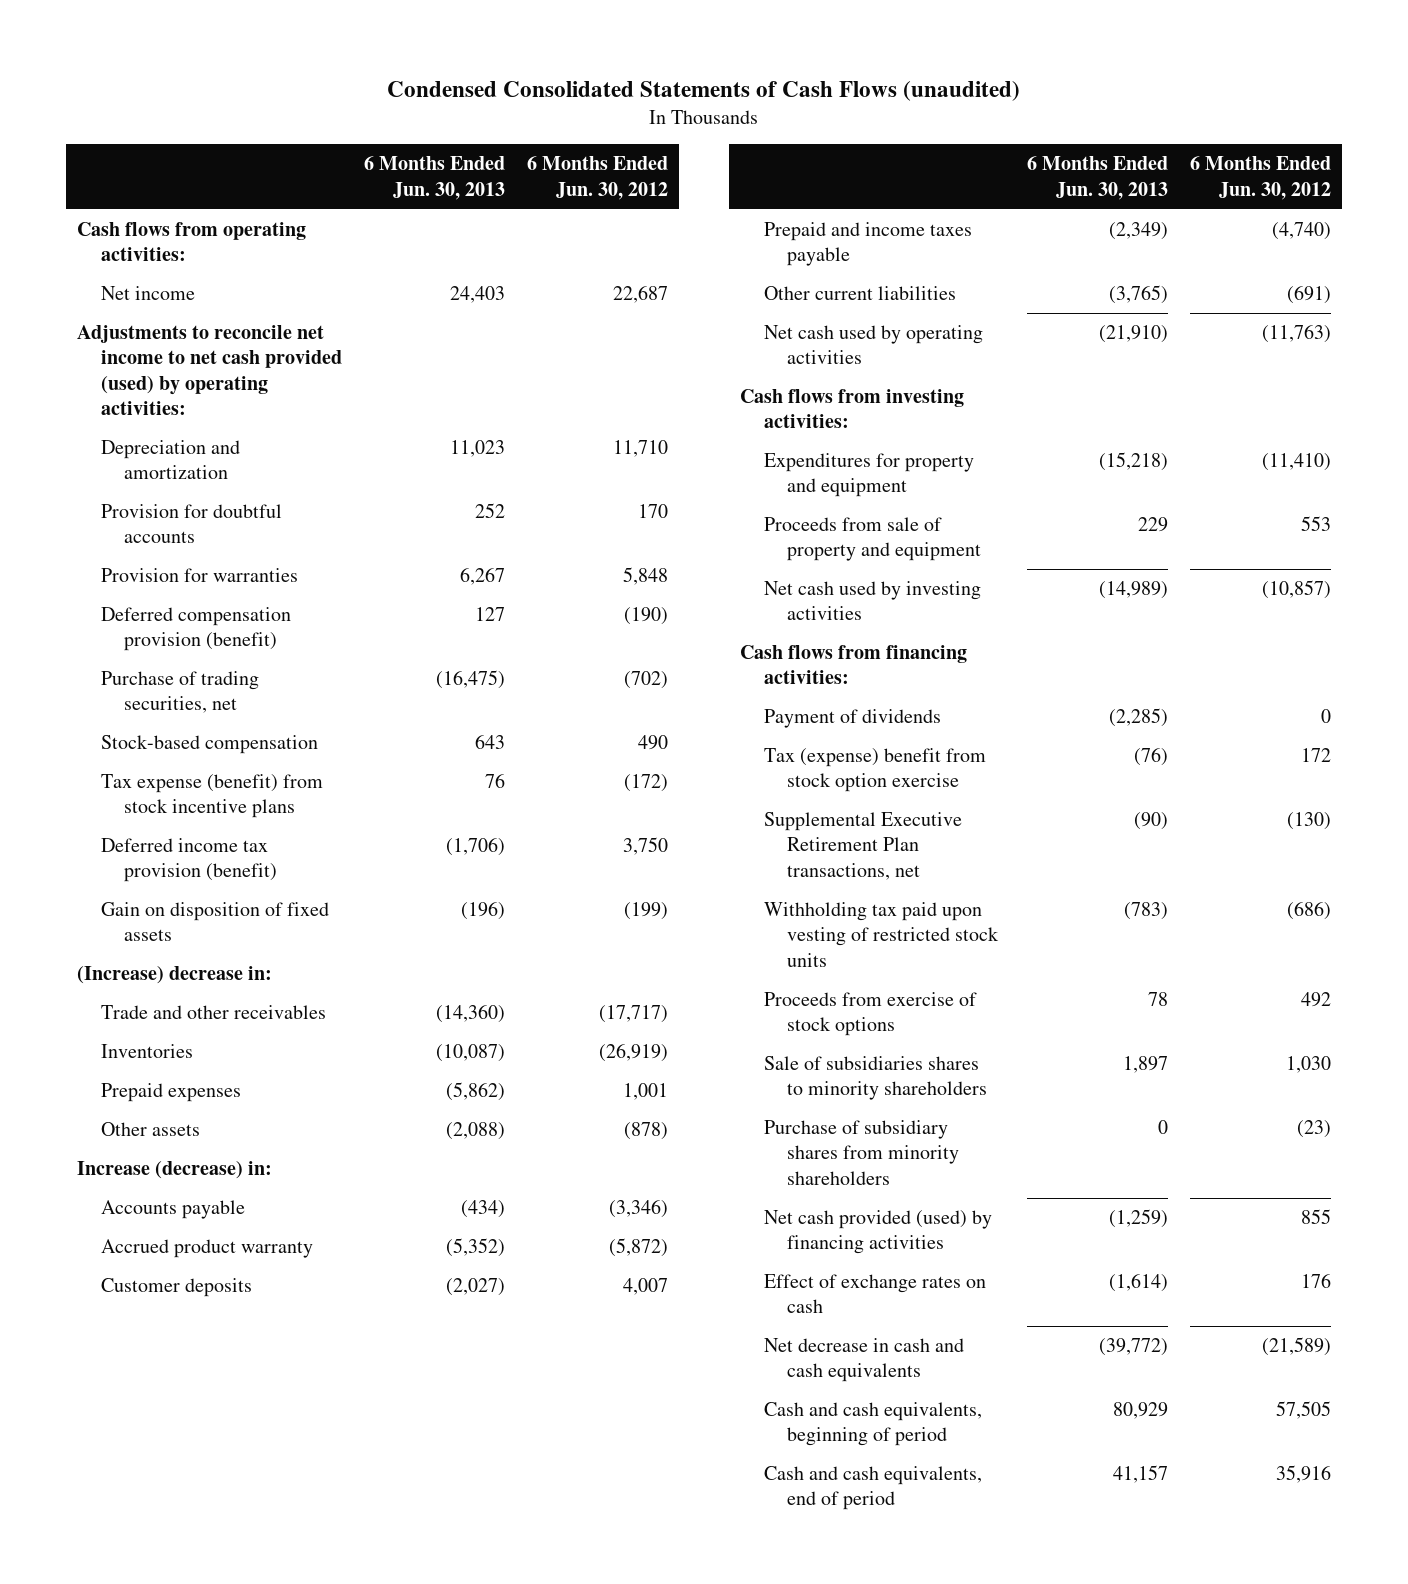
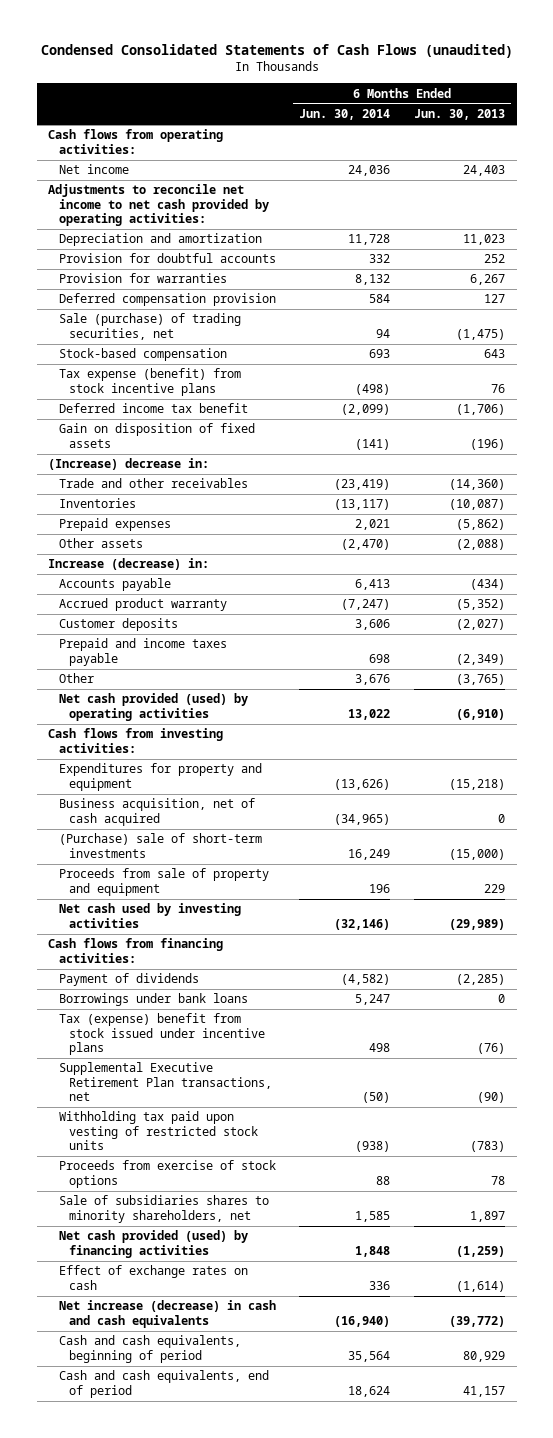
[526,156,668,200] 6 Months Ended Jun. 30, 2012 -> none
none -> [299,109,391,121] Jun. 30, 2014
[76,325,342,416] Adjustments to reconcile net income to net cash provided (used) by operating activities: -> [48,184,269,226] Adjustments to reconcile net income to net cash provided by operating activities:
[100,607,291,652] Deferred compensation provision (benefit) -> [58,293,276,307] Deferred compensation provision
[100,671,259,714] Purchase of trading securities, net -> [58,313,241,340] Sale (purchase) of trading securities, net
[435,670,505,690] (16,475) -> [455,328,505,340] (1,475)
[100,838,278,883] Deferred income tax provision (benefit) -> [58,403,248,414] Deferred income tax benefit
[763,286,956,301] Other current liabilities -> [58,673,94,684] Other
[763,325,983,365] Net cash used by operating activities -> [58,693,248,721] Net cash provided (used) by operating activities
[1098,325,1168,344] (21,910) -> [455,708,505,720] (6,910)
none -> [58,798,255,826] Business acquisition, net of cash acquired
none -> [58,833,262,858] (Purchase) sale of short-term investments
[1098,581,1168,600] (14,989) -> [448,918,505,930] (29,989)
none -> [58,993,248,1007] Borrowings under bank loans
[763,748,986,793] Tax (expense) benefit from stock option exercise -> [58,1013,265,1055] Tax (expense) benefit from stock issued under incentive plans
[763,1120,960,1185] Purchase of subsidiary shares from minority shareholders -> none
[763,1056,988,1101] Sale of subsidiaries shares to minority shareholders -> [58,1195,269,1223] Sale of subsidiaries shares to minority shareholders, net
[763,1338,964,1383] Net decrease in cash and cash equivalents -> [58,1300,276,1328] Net increase (decrease) in cash and cash equivalents

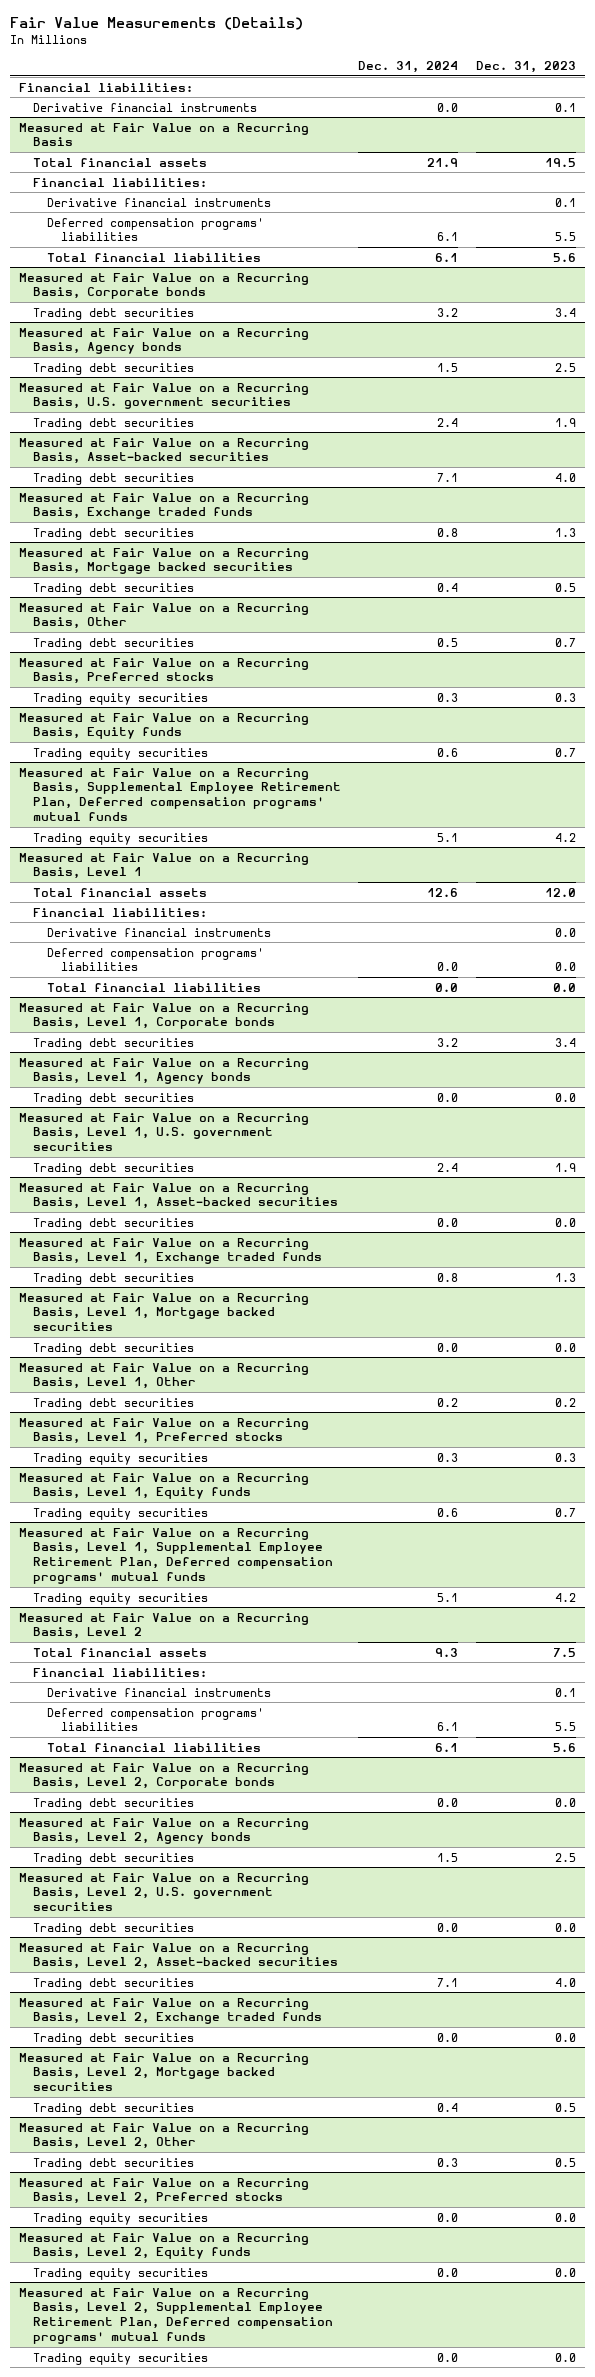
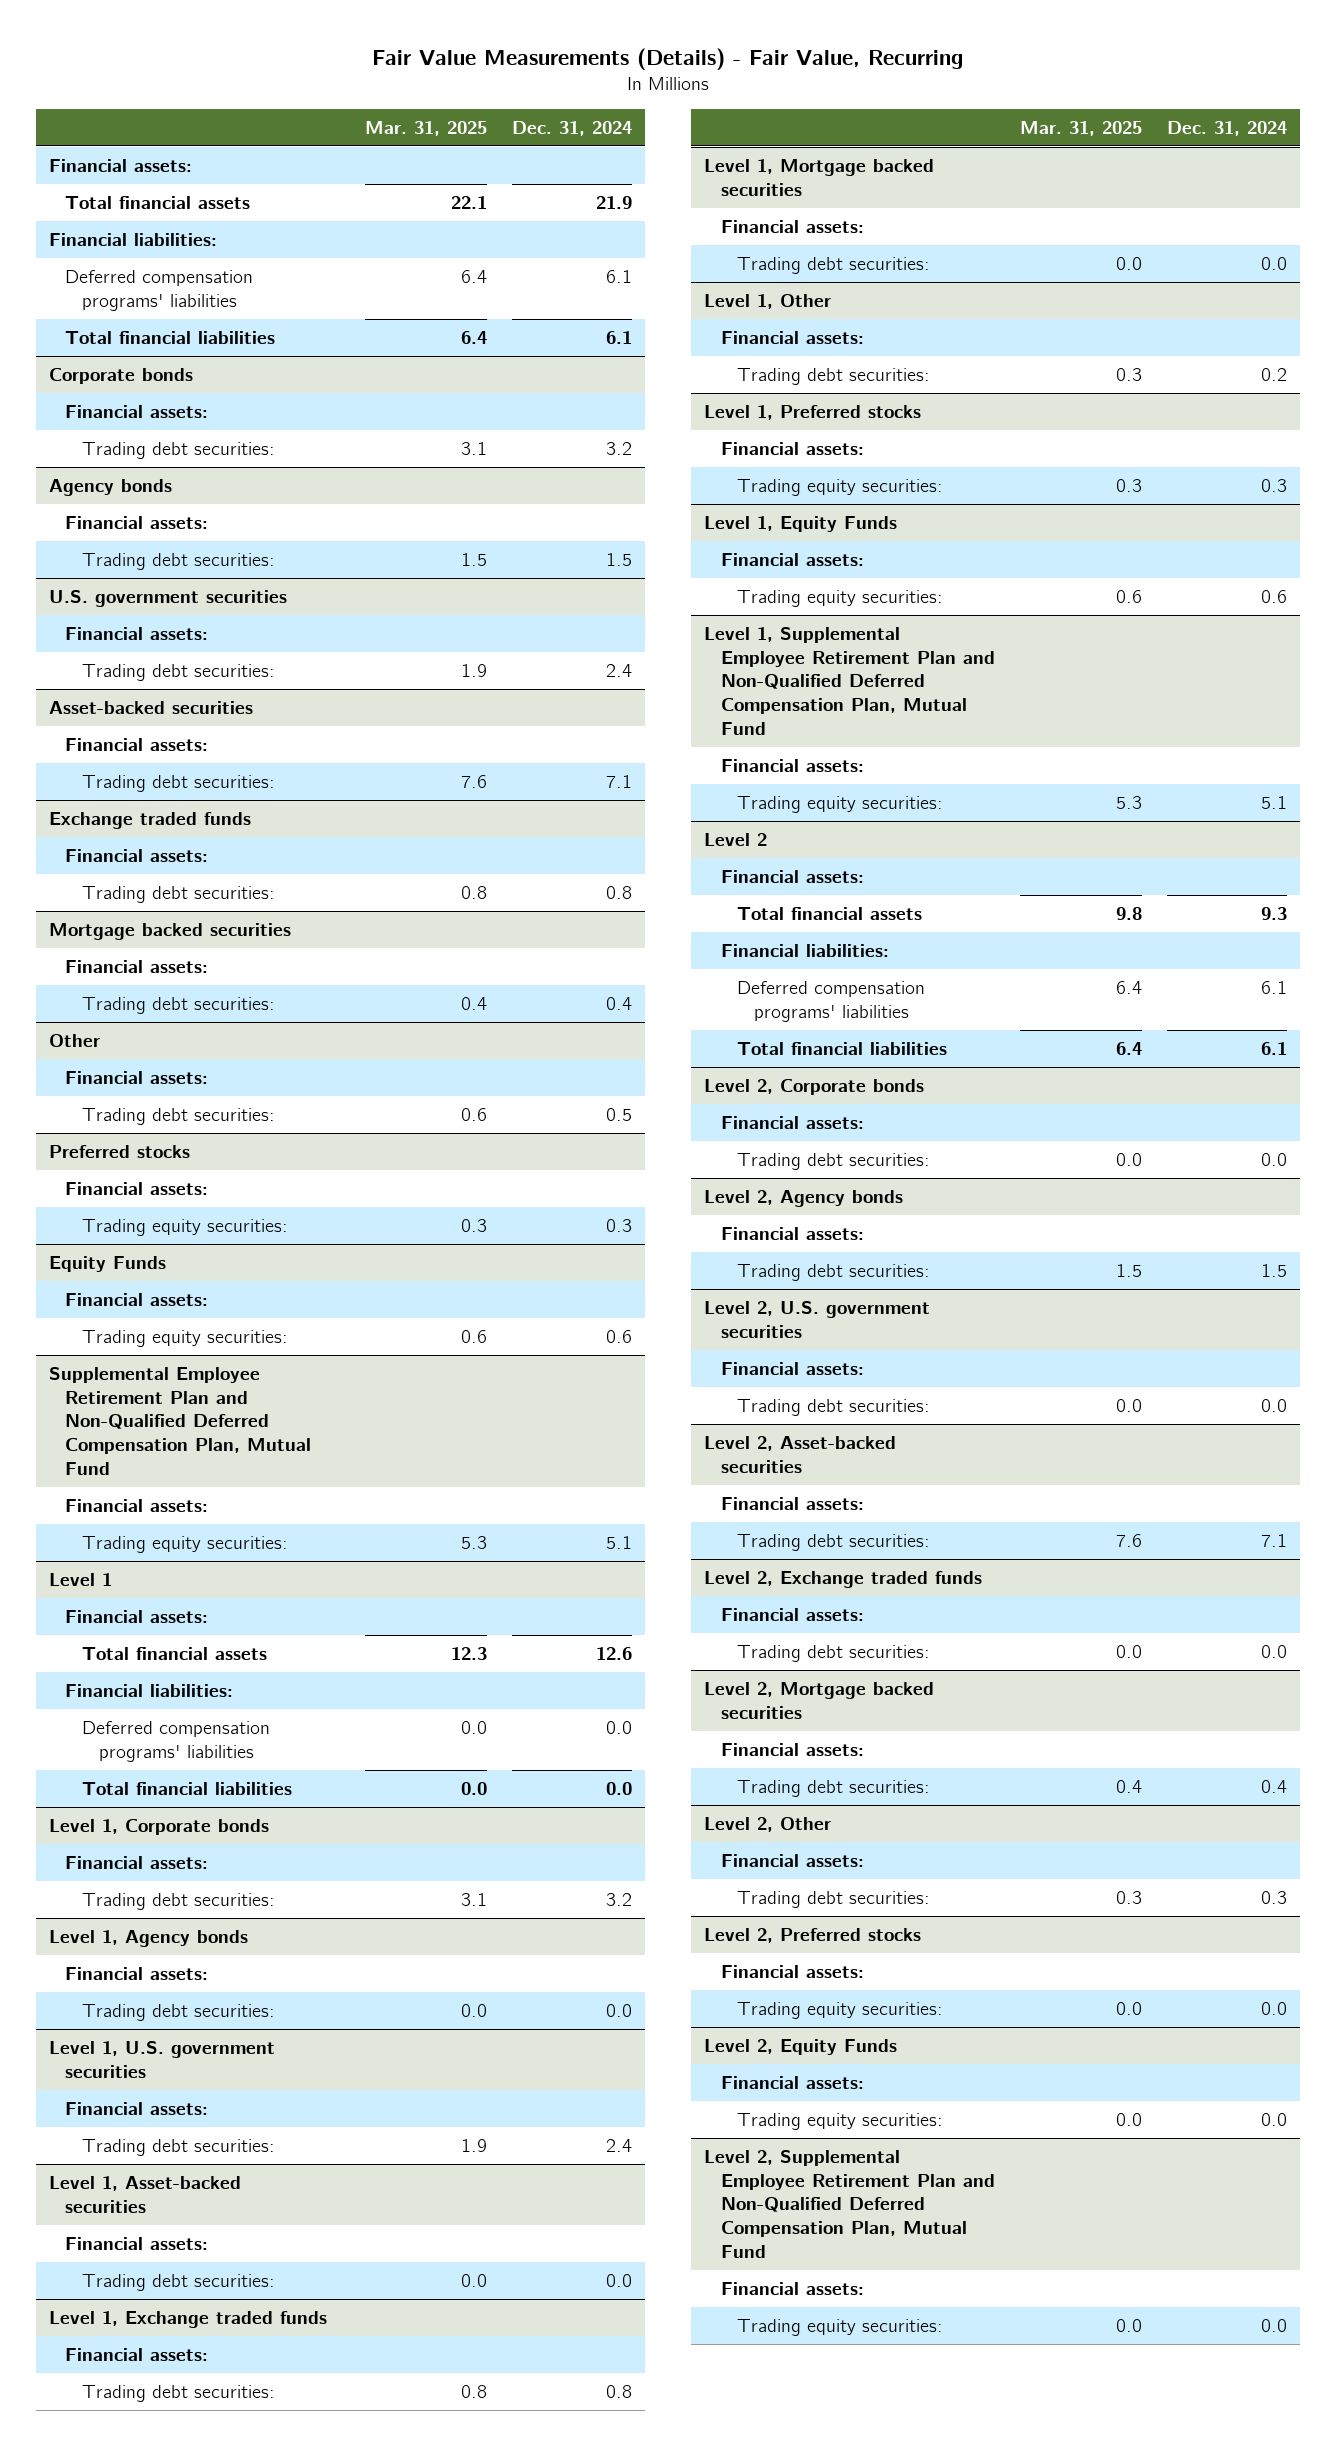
[9,16,303,30] Fair Value Measurements (Details) -> [371,47,963,70] Fair Value Measurements (Details) - Fair Value, Recurring
[475,60,576,73] Dec. 31, 2023 -> none
none -> [364,120,487,136] Mar. 31, 2025
[18,82,193,92] Financial liabilities: -> none
[32,102,257,112] Derivative financial instruments -> none
[18,122,309,147] Measured at Fair Value on a Recurring Basis -> none
none -> [48,158,192,172] Financial assets:
[47,197,272,207] Derivative financial instruments -> none
[18,272,309,300] Measured at Fair Value on a Recurring Basis, Corporate bonds -> none
[18,327,309,355] Measured at Fair Value on a Recurring Basis, Agency bonds -> none
[18,382,309,410] Measured at Fair Value on a Recurring Basis, U.S. government securities -> none
[18,437,309,465] Measured at Fair Value on a Recurring Basis, Asset-backed securities -> none
[18,492,309,520] Measured at Fair Value on a Recurring Basis, Exchange traded funds -> none
[18,547,309,575] Measured at Fair Value on a Recurring Basis, Mortgage backed securities -> none
[18,602,309,630] Measured at Fair Value on a Recurring Basis, Other -> none
[18,657,309,685] Measured at Fair Value on a Recurring Basis, Preferred stocks -> none
[18,712,309,740] Measured at Fair Value on a Recurring Basis, Equity funds -> none
[18,767,341,821] Measured at Fair Value on a Recurring Basis, Supplemental Employee Retirement Plan, Deferred compensation programs' mutual funds -> none
[18,852,309,880] Measured at Fair Value on a Recurring Basis, Level 1 -> none
none -> [48,367,193,384] Corporate bonds
none -> [65,404,209,418] Financial assets:
[32,307,194,320] Trading debt securities -> [82,441,276,459] Trading debt securities:
none -> [48,478,172,496] Agency bonds
none -> [65,515,209,529] Financial assets:
[32,362,194,375] Trading debt securities -> [82,552,276,570] Trading debt securities:
none -> [48,589,287,607] U.S. government securities
none -> [65,626,209,640] Financial assets:
[32,417,194,430] Trading debt securities -> [82,663,276,681] Trading debt securities:
none -> [48,700,253,714] Asset-backed securities
none -> [65,737,209,751] Financial assets:
[32,472,194,485] Trading debt securities -> [82,774,276,792] Trading debt securities:
none -> [48,811,251,829] Exchange traded funds
none -> [65,848,209,862] Financial assets:
[32,527,194,540] Trading debt securities -> [82,885,276,903] Trading debt securities:
none -> [48,922,291,940] Mortgage backed securities
none -> [65,959,209,973] Financial assets:
[32,582,194,595] Trading debt securities -> [82,996,276,1014] Trading debt securities:
none -> [48,1033,100,1047] Other
none -> [65,1070,209,1084] Financial assets:
[32,637,194,650] Trading debt securities -> [82,1107,276,1125] Trading debt securities:
none -> [48,1144,190,1158] Preferred stocks
none -> [65,1181,209,1195] Financial assets:
[32,692,208,705] Trading equity securities -> [82,1218,289,1236] Trading equity securities:
none -> [48,1255,166,1272] Equity Funds
none -> [65,1292,209,1306] Financial assets:
[32,747,208,760] Trading equity securities -> [82,1329,289,1347] Trading equity securities:
none -> [48,1366,312,1475] Supplemental Employee Retirement Plan and Non-Qualified Deferred Compensation Plan, Mutual Fund
none -> [65,1498,209,1512] Financial assets:
[32,832,208,845] Trading equity securities -> [82,1535,289,1553] Trading equity securities:
none -> [48,1572,112,1586] Level 1
none -> [65,1609,209,1623] Financial assets:
[47,927,272,937] Derivative financial instruments -> none
[18,1002,309,1030] Measured at Fair Value on a Recurring Basis, Level 1, Corporate bonds -> none
[18,1057,309,1085] Measured at Fair Value on a Recurring Basis, Level 1, Agency bonds -> none
[18,1112,309,1152] Measured at Fair Value on a Recurring Basis, Level 1, U.S. government securities -> none
[18,1182,338,1210] Measured at Fair Value on a Recurring Basis, Level 1, Asset-backed securities -> none
[18,1237,322,1265] Measured at Fair Value on a Recurring Basis, Level 1, Exchange traded funds -> none
[18,1292,309,1332] Measured at Fair Value on a Recurring Basis, Level 1, Mortgage backed securities -> none
[18,1362,309,1390] Measured at Fair Value on a Recurring Basis, Level 1, Other -> none
[18,1417,309,1445] Measured at Fair Value on a Recurring Basis, Level 1, Preferred stocks -> none
[18,1472,309,1500] Measured at Fair Value on a Recurring Basis, Level 1, Equity funds -> none
[18,1527,333,1584] Measured at Fair Value on a Recurring Basis, Level 1, Supplemental Employee Retirement Plan, Deferred compensation programs' mutual funds -> none
[18,1612,309,1640] Measured at Fair Value on a Recurring Basis, Level 2 -> none
none -> [48,1818,269,1835] Level 1, Corporate bonds
none -> [65,1855,209,1869] Financial assets:
[32,1037,194,1050] Trading debt securities -> [82,1892,276,1910] Trading debt securities:
none -> [48,1929,248,1947] Level 1, Agency bonds
none -> [65,1966,209,1980] Financial assets:
[32,1092,194,1105] Trading debt securities -> [82,2003,276,2021] Trading debt securities:
none -> [48,2040,275,2078] Level 1, U.S. government securities
none -> [65,2101,209,2115] Financial assets:
[32,1162,194,1175] Trading debt securities -> [82,2138,276,2156] Trading debt securities:
none -> [48,2175,241,2213] Level 1, Asset-backed securities
none -> [65,2236,209,2250] Financial assets:
[32,1217,194,1230] Trading debt securities -> [82,2273,276,2291] Trading debt securities:
none -> [48,2310,327,2328] Level 1, Exchange traded funds
none -> [65,2347,209,2361] Financial assets:
[32,1272,194,1285] Trading debt securities -> [82,2384,276,2402] Trading debt securities:
none -> [703,158,934,196] Level 1, Mortgage backed securities
none -> [720,219,864,233] Financial assets:
[32,1342,194,1355] Trading debt securities -> [737,256,931,274] Trading debt securities:
none -> [703,293,831,309] Level 1, Other
none -> [720,330,864,344] Financial assets:
[32,1397,194,1410] Trading debt securities -> [737,367,931,385] Trading debt securities:
none -> [703,404,921,420] Level 1, Preferred stocks
none -> [720,441,864,455] Financial assets:
[32,1452,208,1465] Trading equity securities -> [737,478,944,496] Trading equity securities:
none -> [703,515,897,532] Level 1, Equity Funds
none -> [720,552,864,566] Financial assets:
[32,1507,208,1520] Trading equity securities -> [737,589,944,607] Trading equity securities:
none -> [703,626,995,735] Level 1, Supplemental Employee Retirement Plan and Non-Qualified Deferred Compensation Plan, Mutual Fund
none -> [720,758,864,772] Financial assets:
[32,1592,208,1605] Trading equity securities -> [737,795,944,813] Trading equity securities:
none -> [703,832,767,846] Level 2
none -> [720,869,864,883] Financial assets:
[47,1687,272,1697] Derivative financial instruments -> none
[18,1762,309,1790] Measured at Fair Value on a Recurring Basis, Level 2, Corporate bonds -> none
[18,1817,309,1845] Measured at Fair Value on a Recurring Basis, Level 2, Agency bonds -> none
[18,1872,309,1912] Measured at Fair Value on a Recurring Basis, Level 2, U.S. government securities -> none
[18,1942,338,1970] Measured at Fair Value on a Recurring Basis, Level 2, Asset-backed securities -> none
[18,1997,322,2025] Measured at Fair Value on a Recurring Basis, Level 2, Exchange traded funds -> none
[18,2052,309,2092] Measured at Fair Value on a Recurring Basis, Level 2, Mortgage backed securities -> none
[18,2122,309,2150] Measured at Fair Value on a Recurring Basis, Level 2, Other -> none
[18,2177,309,2205] Measured at Fair Value on a Recurring Basis, Level 2, Preferred stocks -> none
[18,2232,309,2260] Measured at Fair Value on a Recurring Basis, Level 2, Equity funds -> none
[18,2287,333,2344] Measured at Fair Value on a Recurring Basis, Level 2, Supplemental Employee Retirement Plan, Deferred compensation programs' mutual funds -> none
none -> [703,1078,924,1095] Level 2, Corporate bonds
none -> [720,1115,864,1129] Financial assets:
[32,1797,194,1810] Trading debt securities -> [737,1152,931,1170] Trading debt securities:
none -> [703,1189,903,1207] Level 2, Agency bonds
none -> [720,1226,864,1240] Financial assets:
[32,1852,194,1865] Trading debt securities -> [737,1263,931,1281] Trading debt securities:
none -> [703,1300,930,1338] Level 2, U.S. government securities
none -> [720,1361,864,1375] Financial assets:
[32,1922,194,1935] Trading debt securities -> [737,1398,931,1416] Trading debt securities:
none -> [703,1435,896,1473] Level 2, Asset-backed securities
none -> [720,1496,864,1510] Financial assets:
[32,1977,194,1990] Trading debt securities -> [737,1533,931,1551] Trading debt securities:
none -> [703,1570,982,1588] Level 2, Exchange traded funds
none -> [720,1607,864,1621] Financial assets:
[32,2032,194,2045] Trading debt securities -> [737,1644,931,1662] Trading debt securities:
none -> [703,1681,934,1719] Level 2, Mortgage backed securities
none -> [720,1742,864,1756] Financial assets:
[32,2102,194,2115] Trading debt securities -> [737,1779,931,1797] Trading debt securities:
none -> [703,1816,831,1832] Level 2, Other
none -> [720,1853,864,1867] Financial assets:
[32,2157,194,2170] Trading debt securities -> [737,1890,931,1908] Trading debt securities:
none -> [703,1927,921,1943] Level 2, Preferred stocks
none -> [720,1964,864,1978] Financial assets:
[32,2212,208,2225] Trading equity securities -> [737,2001,944,2019] Trading equity securities:
none -> [703,2038,897,2055] Level 2, Equity Funds
none -> [720,2075,864,2089] Financial assets:
[32,2267,208,2280] Trading equity securities -> [737,2112,944,2130] Trading equity securities:
none -> [703,2149,995,2258] Level 2, Supplemental Employee Retirement Plan and Non-Qualified Deferred Compensation Plan, Mutual Fund
none -> [720,2281,864,2295] Financial assets:
[32,2352,208,2365] Trading equity securities -> [737,2318,944,2336] Trading equity securities:

